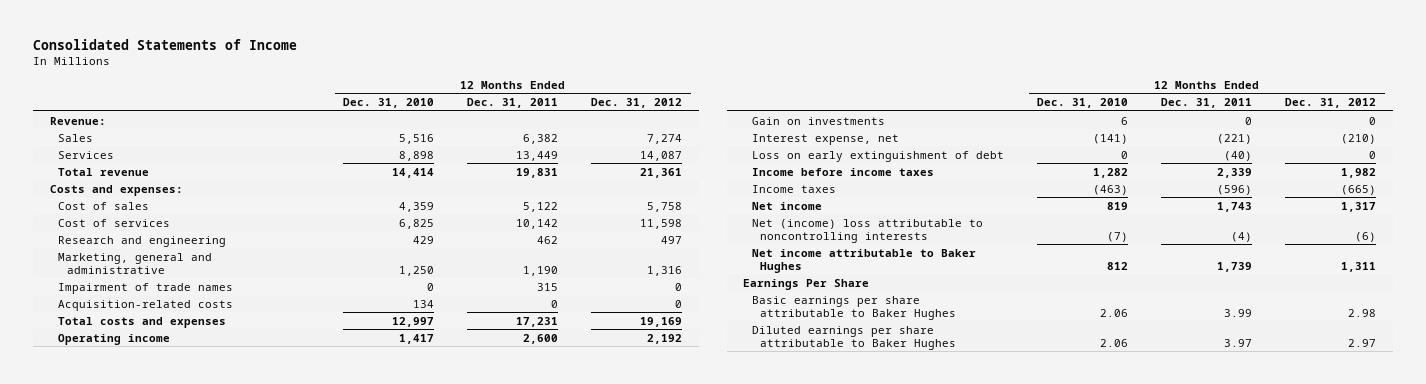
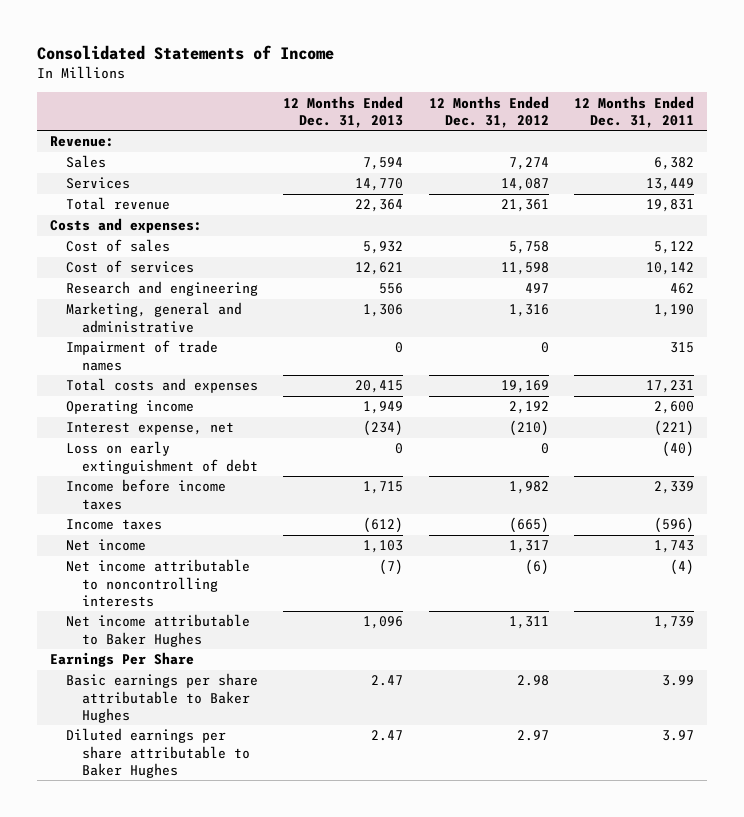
[343,98,435,109] Dec. 31, 2010 -> none
none -> [283,95,404,129] 12 Months Ended Dec. 31, 2013
[58,299,234,311] Acquisition-related costs -> none
[751,116,885,125] Gain on investments -> none
[751,218,983,243] Net (income) loss attributable to noncontrolling interests -> [65,559,250,607] Net income attributable to noncontrolling interests

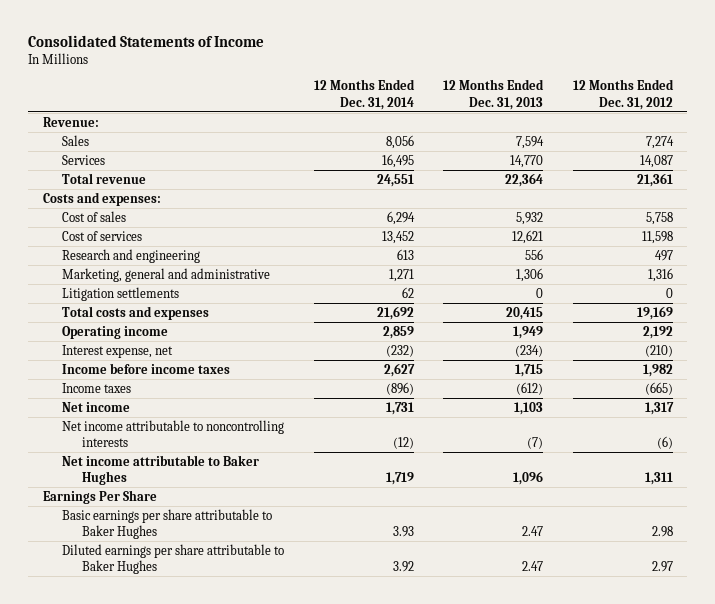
[573,95,694,129] 12 Months Ended Dec. 31, 2011 -> none
none -> [313,79,415,110] 12 Months Ended Dec. 31, 2014
[65,340,218,371] Impairment of trade names -> none
none -> [62,286,180,301] Litigation settlements
[65,441,259,474] Loss on early extinguishment of debt -> none

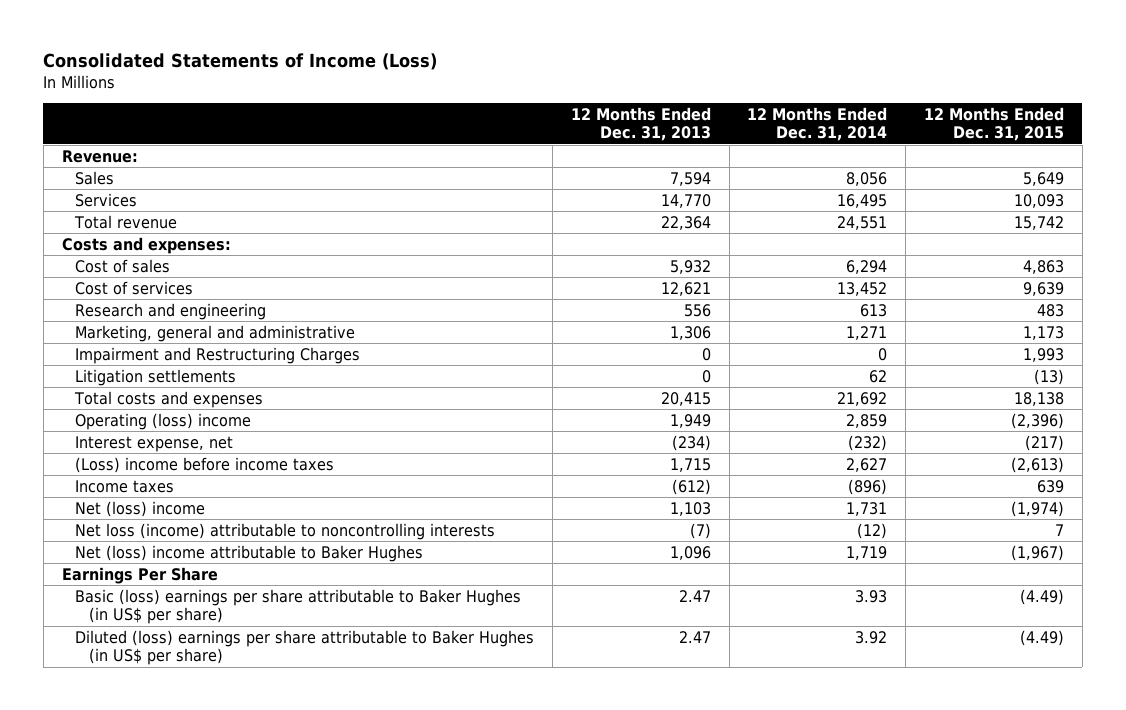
[27,35,264,48] Consolidated Statements of Income -> [43,53,438,71] Consolidated Statements of Income (Loss)
[572,79,674,110] 12 Months Ended Dec. 31, 2012 -> none
none -> [923,106,1064,142] 12 Months Ended Dec. 31, 2015
none -> [75,346,361,364] Impairment and Restructuring Charges
[62,325,169,339] Operating income -> [75,412,252,430] Operating (loss) income
[62,362,231,374] Income before income taxes -> [75,456,335,473] (Loss) income before income taxes
[62,401,131,412] Net income -> [75,500,206,517] Net (loss) income
[62,419,285,448] Net income attributable to noncontrolling interests -> [75,522,496,540] Net loss (income) attributable to noncontrolling interests
[62,454,260,486] Net income attributable to Baker Hughes -> [75,544,424,562] Net (loss) income attributable to Baker Hughes
[62,508,273,540] Basic earnings per share attributable to Baker Hughes -> [75,588,522,625] Basic (loss) earnings per share attributable to Baker Hughes (in US$ per share)
[62,543,285,575] Diluted earnings per share attributable to Baker Hughes -> [75,629,535,666] Diluted (loss) earnings per share attributable to Baker Hughes (in US$ per share)

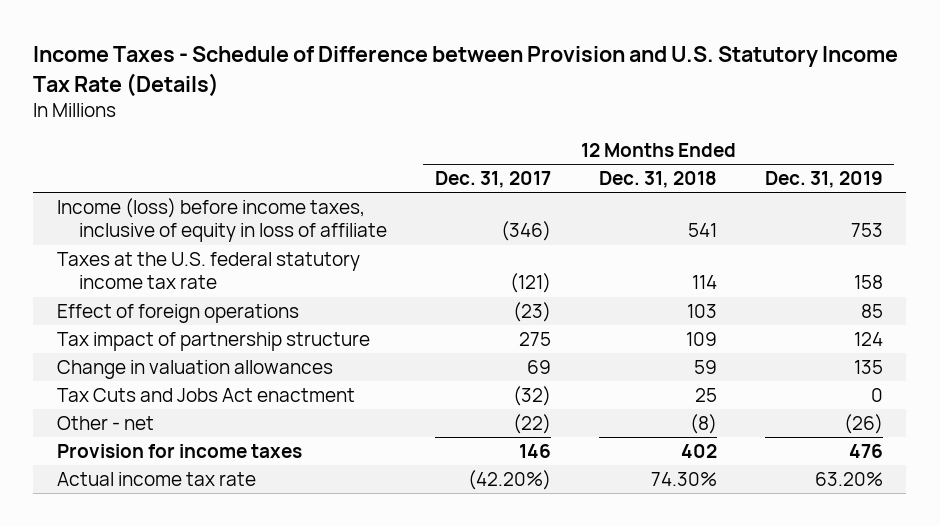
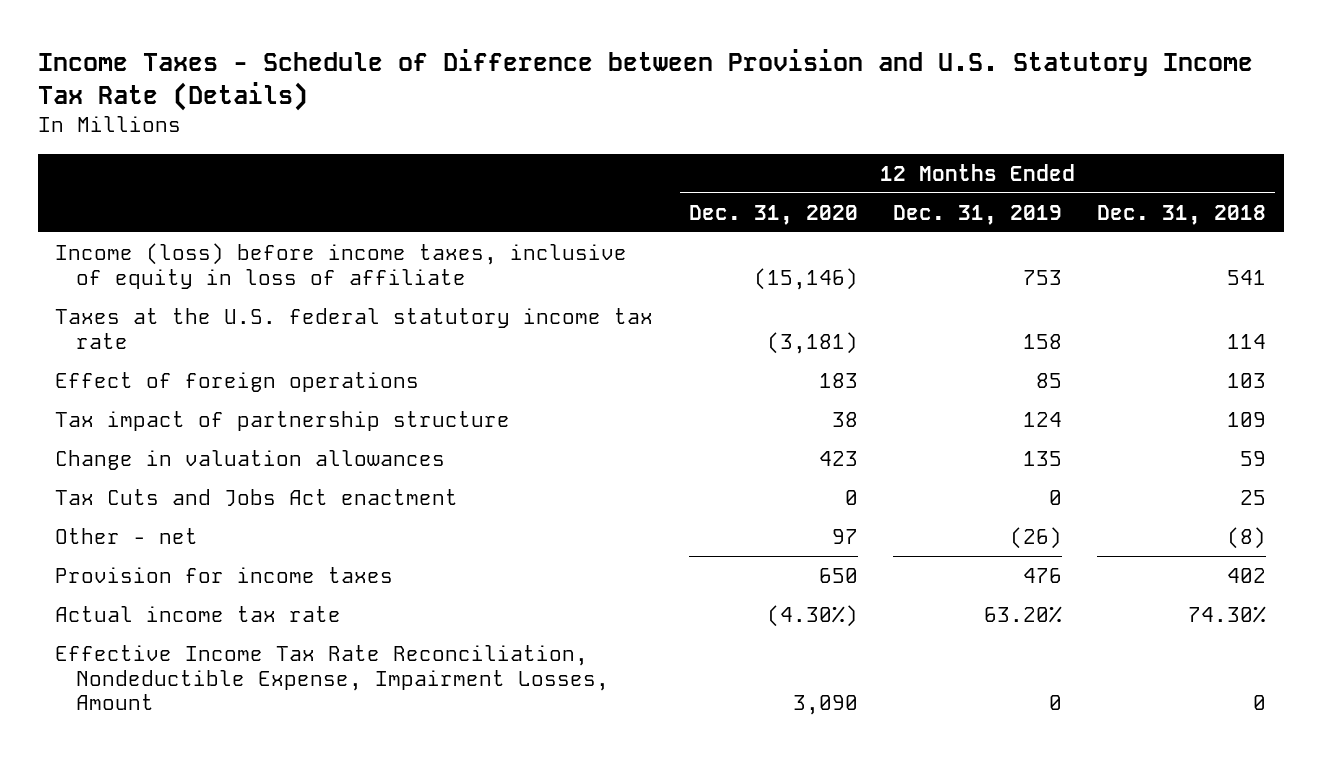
[434,171,551,189] Dec. 31, 2017 -> none
none -> [688,204,858,225] Dec. 31, 2020
none -> [55,644,610,711] Effective Income Tax Rate Reconciliation, Nondeductible Expense, Impairment Losses, Amount

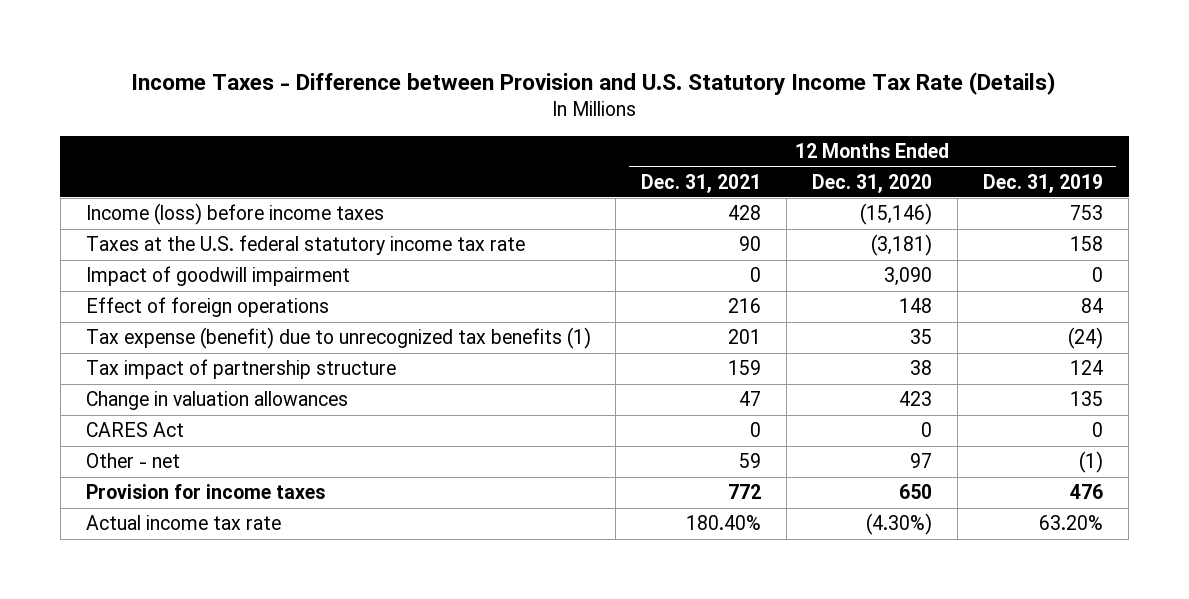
[37,48,1253,111] Income Taxes - Schedule of Difference between Provision and U.S. Statutory Income Tax Rate (Details) -> [131,72,1057,96] Income Taxes - Difference between Provision and U.S. Statutory Income Tax Rate (Details)
[1097,204,1267,225] Dec. 31, 2018 -> none
none -> [641,173,762,193] Dec. 31, 2021
[55,242,628,289] Income (loss) before income taxes, inclusive of equity in loss of affiliate -> [85,203,384,226] Income (loss) before income taxes
none -> [85,266,350,287] Impact of goodwill impairment
[818,372,858,388] 183 -> [899,298,933,314] 148
[1036,372,1063,388] 85 -> [1081,298,1104,314] 84
none -> [85,327,591,350] Tax expense (benefit) due to unrecognized tax benefits (1)
[55,488,459,506] Tax Cuts and Jobs Act enactment -> none
none -> [85,422,184,438] CARES Act
[1010,526,1063,549] (26) -> [1079,451,1104,474] (1)
[55,644,610,711] Effective Income Tax Rate Reconciliation, Nondeductible Expense, Impairment Losses, Amount -> none

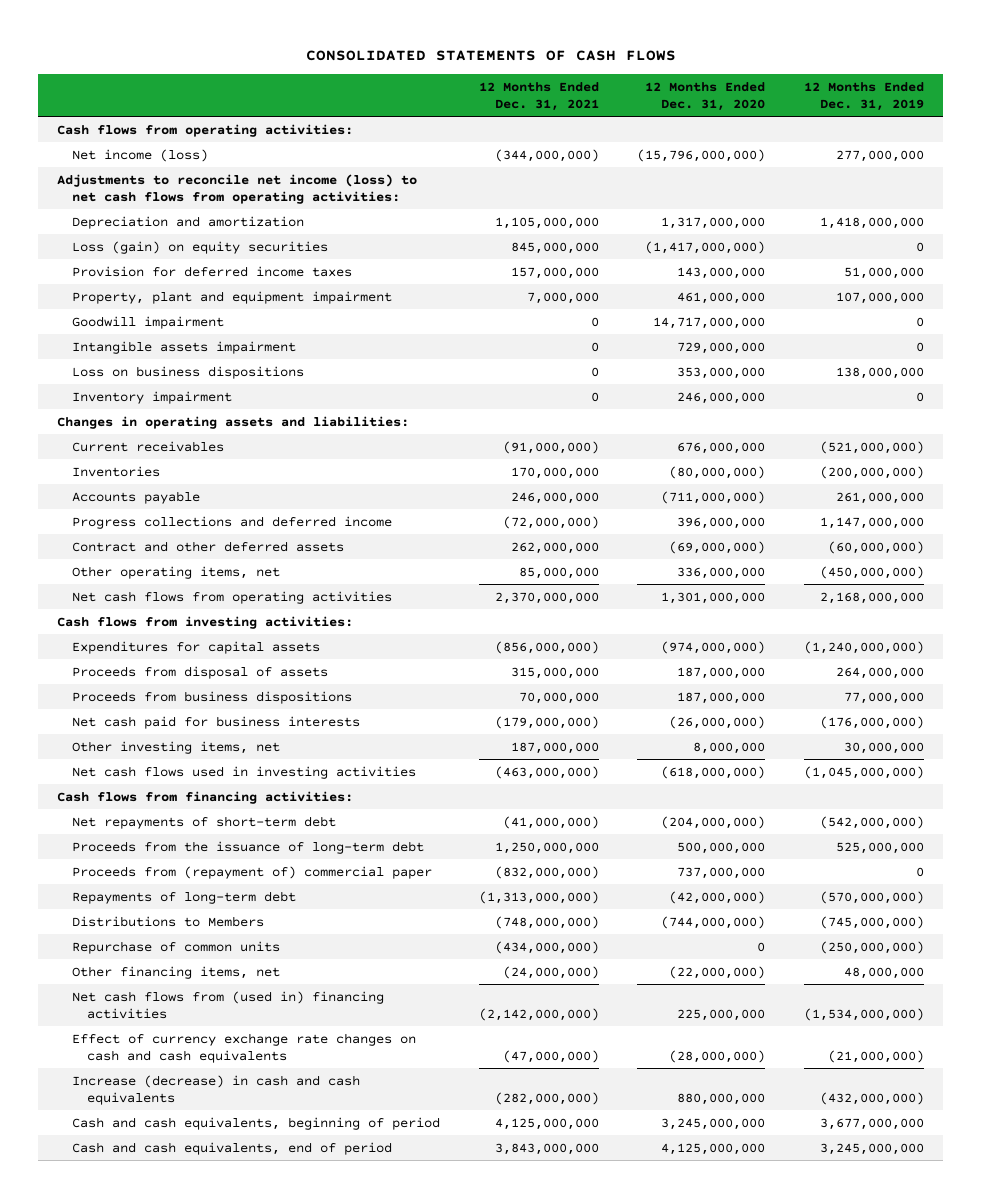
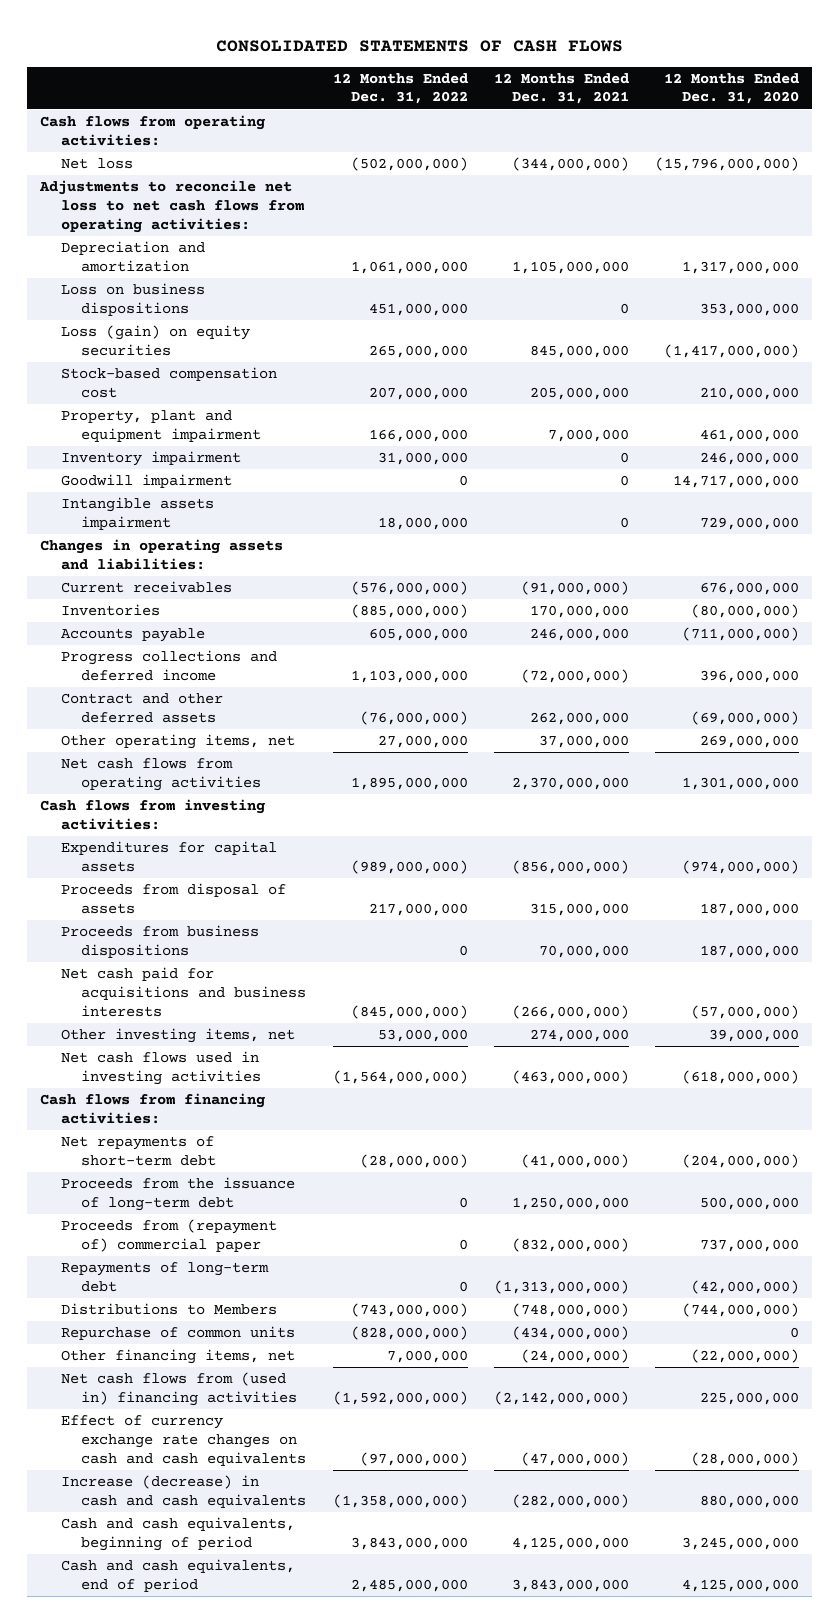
[804,81,925,111] 12 Months Ended Dec. 31, 2019 -> none
none -> [332,72,468,105] 12 Months Ended Dec. 31, 2022
[72,148,209,162] Net income (loss) -> [60,158,133,170] Net loss
[57,173,418,204] Adjustments to reconcile net income (loss) to net cash flows from operating activities: -> [39,180,304,233] Adjustments to reconcile net loss to net cash flows from operating activities:
[72,365,305,379] Loss on business dispositions -> [60,283,205,316] Loss on business dispositions
[72,265,353,277] Provision for deferred income taxes -> none
none -> [60,367,277,398] Stock-based compensation cost
[72,390,233,404] Inventory impairment -> [60,451,241,467] Inventory impairment
[518,566,599,579] 85,000,000 -> [538,735,629,749] 37,000,000
[677,566,766,579] 336,000,000 -> [700,735,800,749] 269,000,000
[72,715,361,729] Net cash paid for business interests -> [60,967,307,1017] Net cash paid for acquisitions and business interests
[494,715,599,729] (179,000,000) -> [511,1004,629,1019] (266,000,000)
[669,715,766,729] (26,000,000) -> [691,1004,800,1019] (57,000,000)
[510,741,599,754] 187,000,000 -> [529,1029,629,1043] 274,000,000
[693,741,766,754] 8,000,000 -> [709,1029,800,1043] 39,000,000

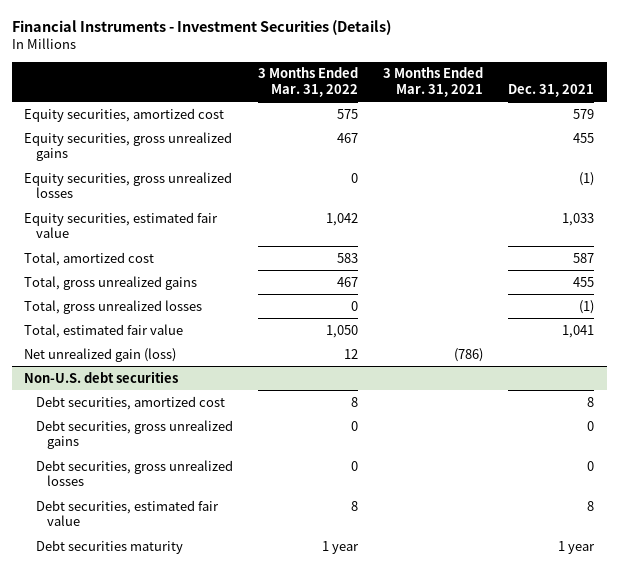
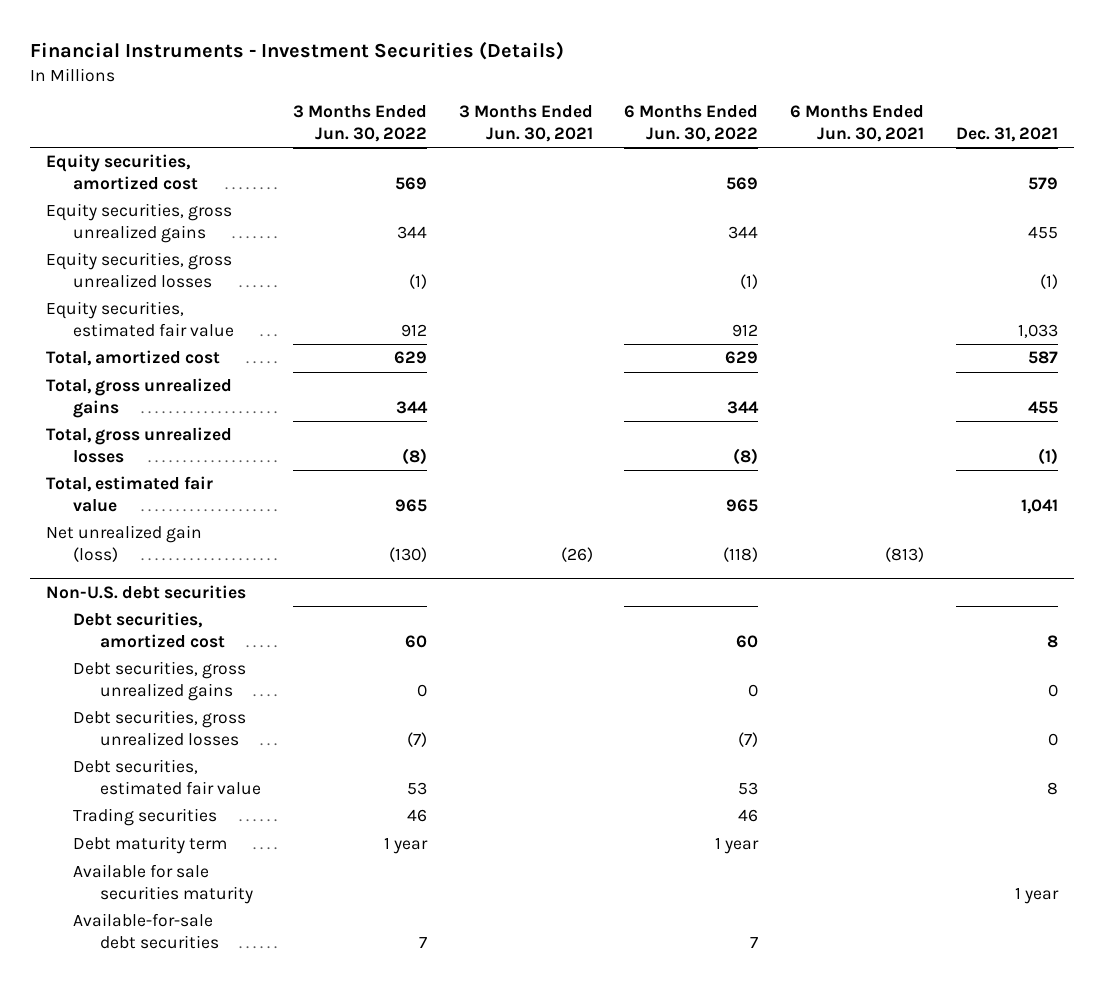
[257,67,358,97] 3 Months Ended Mar. 31, 2022 -> none
[383,67,484,97] 3 Months Ended Mar. 31, 2021 -> none
none -> [292,105,427,142] 3 Months Ended Jun. 30, 2022
none -> [458,105,593,142] 3 Months Ended Jun. 30, 2021
none -> [624,105,759,142] 6 Months Ended Jun. 30, 2022
none -> [790,105,925,142] 6 Months Ended Jun. 30, 2021
none -> [73,808,218,827] Trading securities
none -> [73,836,228,855] Debt maturity term
[35,539,183,554] Debt securities maturity -> [73,864,253,904] Available for sale securities maturity
none -> [73,913,219,949] Available-for-sale debt securities

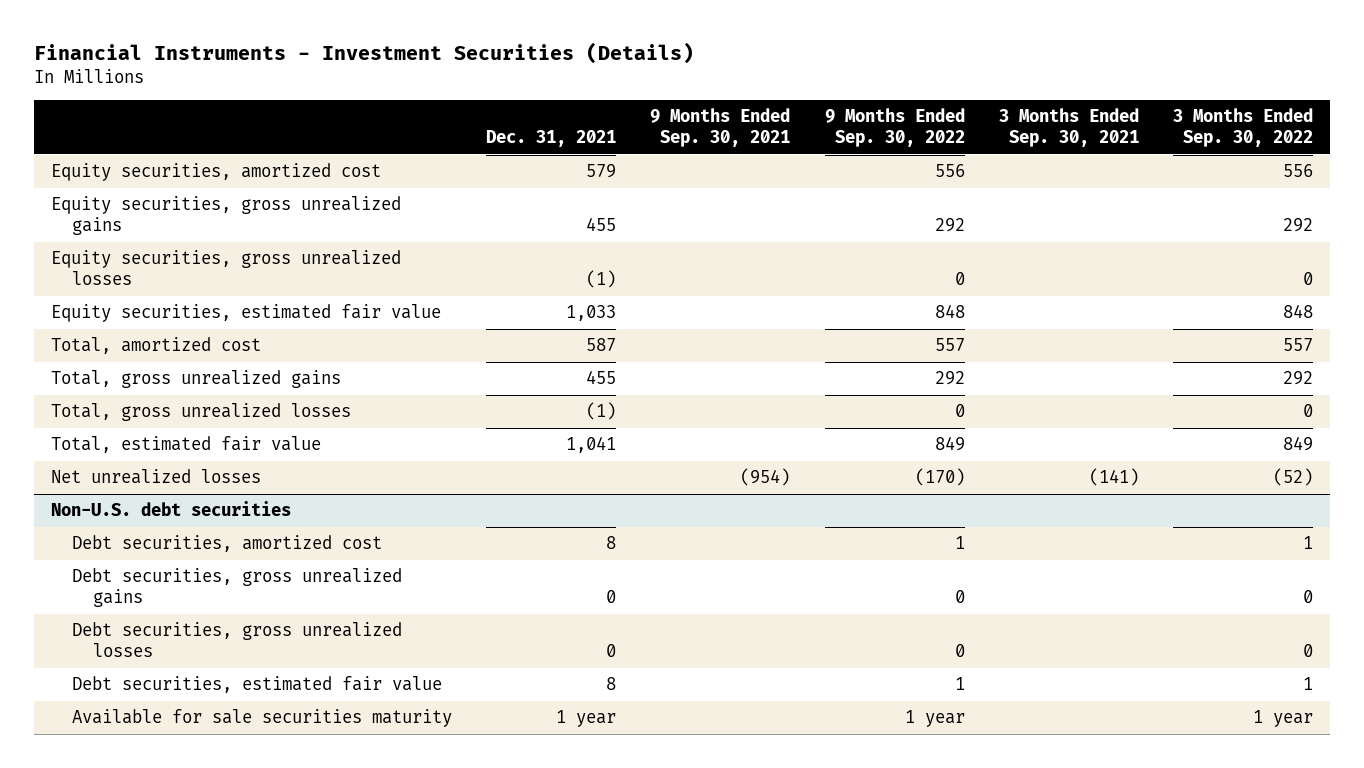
[292,105,427,142] 3 Months Ended Jun. 30, 2022 -> none
[458,105,593,142] 3 Months Ended Jun. 30, 2021 -> none
[624,105,759,142] 6 Months Ended Jun. 30, 2022 -> none
[790,105,925,142] 6 Months Ended Jun. 30, 2021 -> none
none -> [650,108,791,148] 9 Months Ended Sep. 30, 2021
none -> [824,108,965,148] 9 Months Ended Sep. 30, 2022
none -> [998,108,1139,148] 3 Months Ended Sep. 30, 2021
none -> [1172,108,1313,148] 3 Months Ended Sep. 30, 2022
[46,525,203,562] Net unrealized gain (loss) -> [50,469,261,485] Net unrealized losses
[73,808,218,827] Trading securities -> none
[73,836,228,855] Debt maturity term -> none
[73,913,219,949] Available-for-sale debt securities -> none

